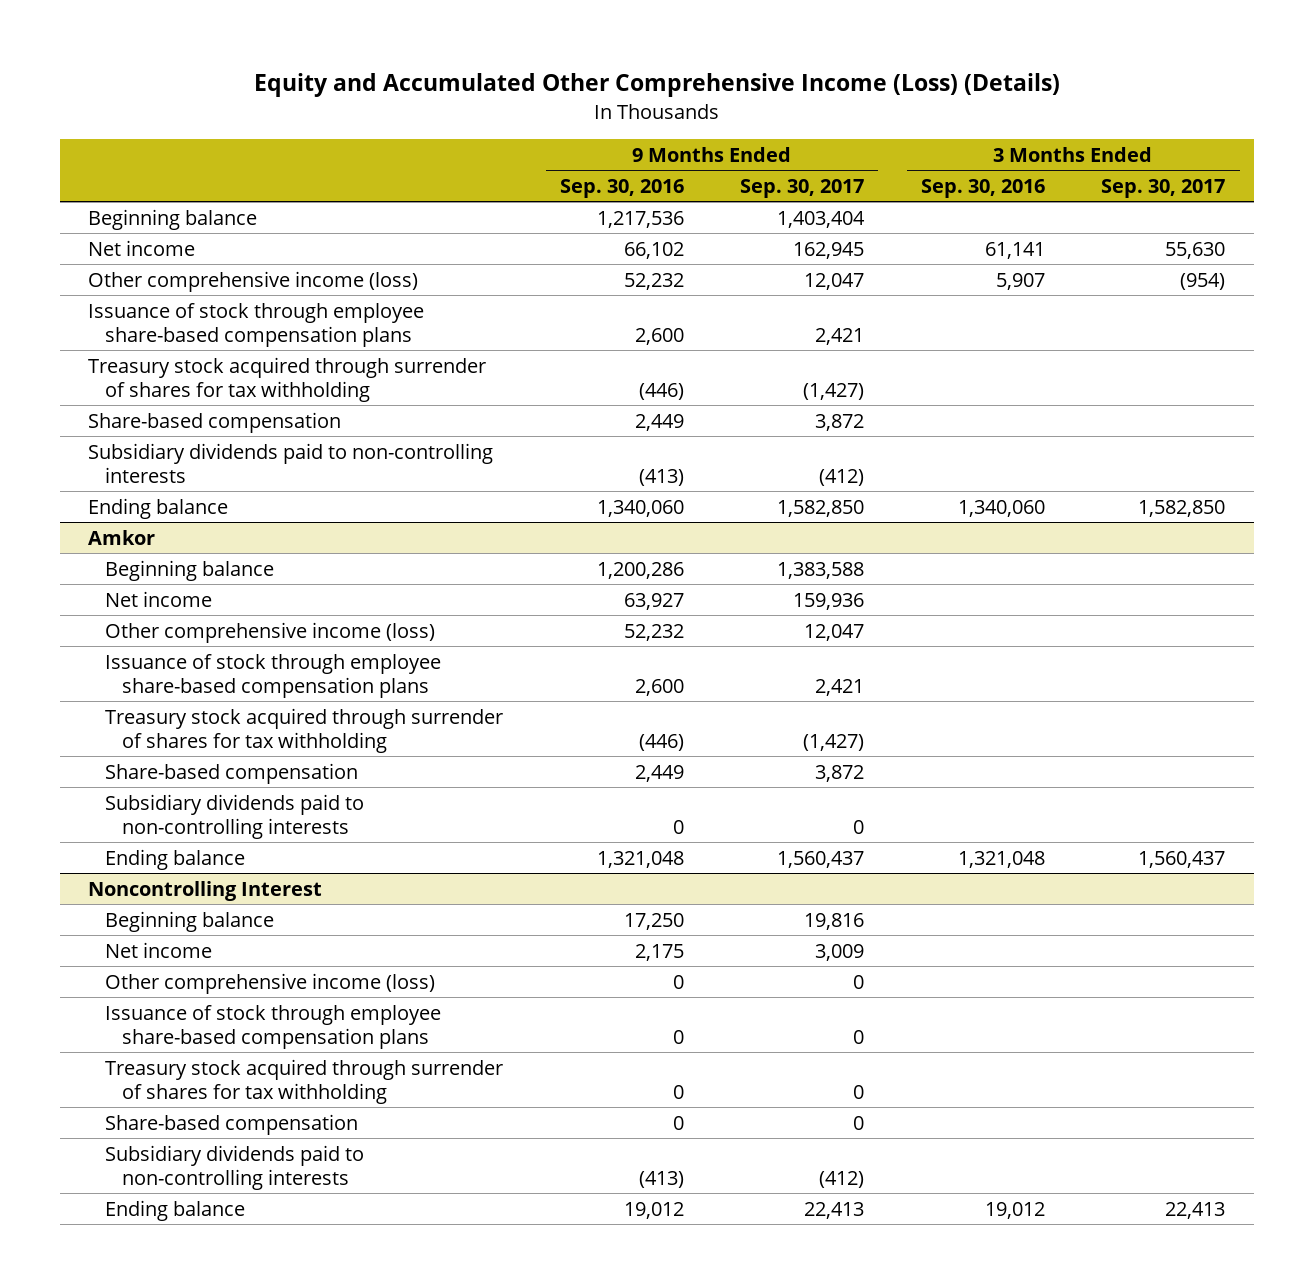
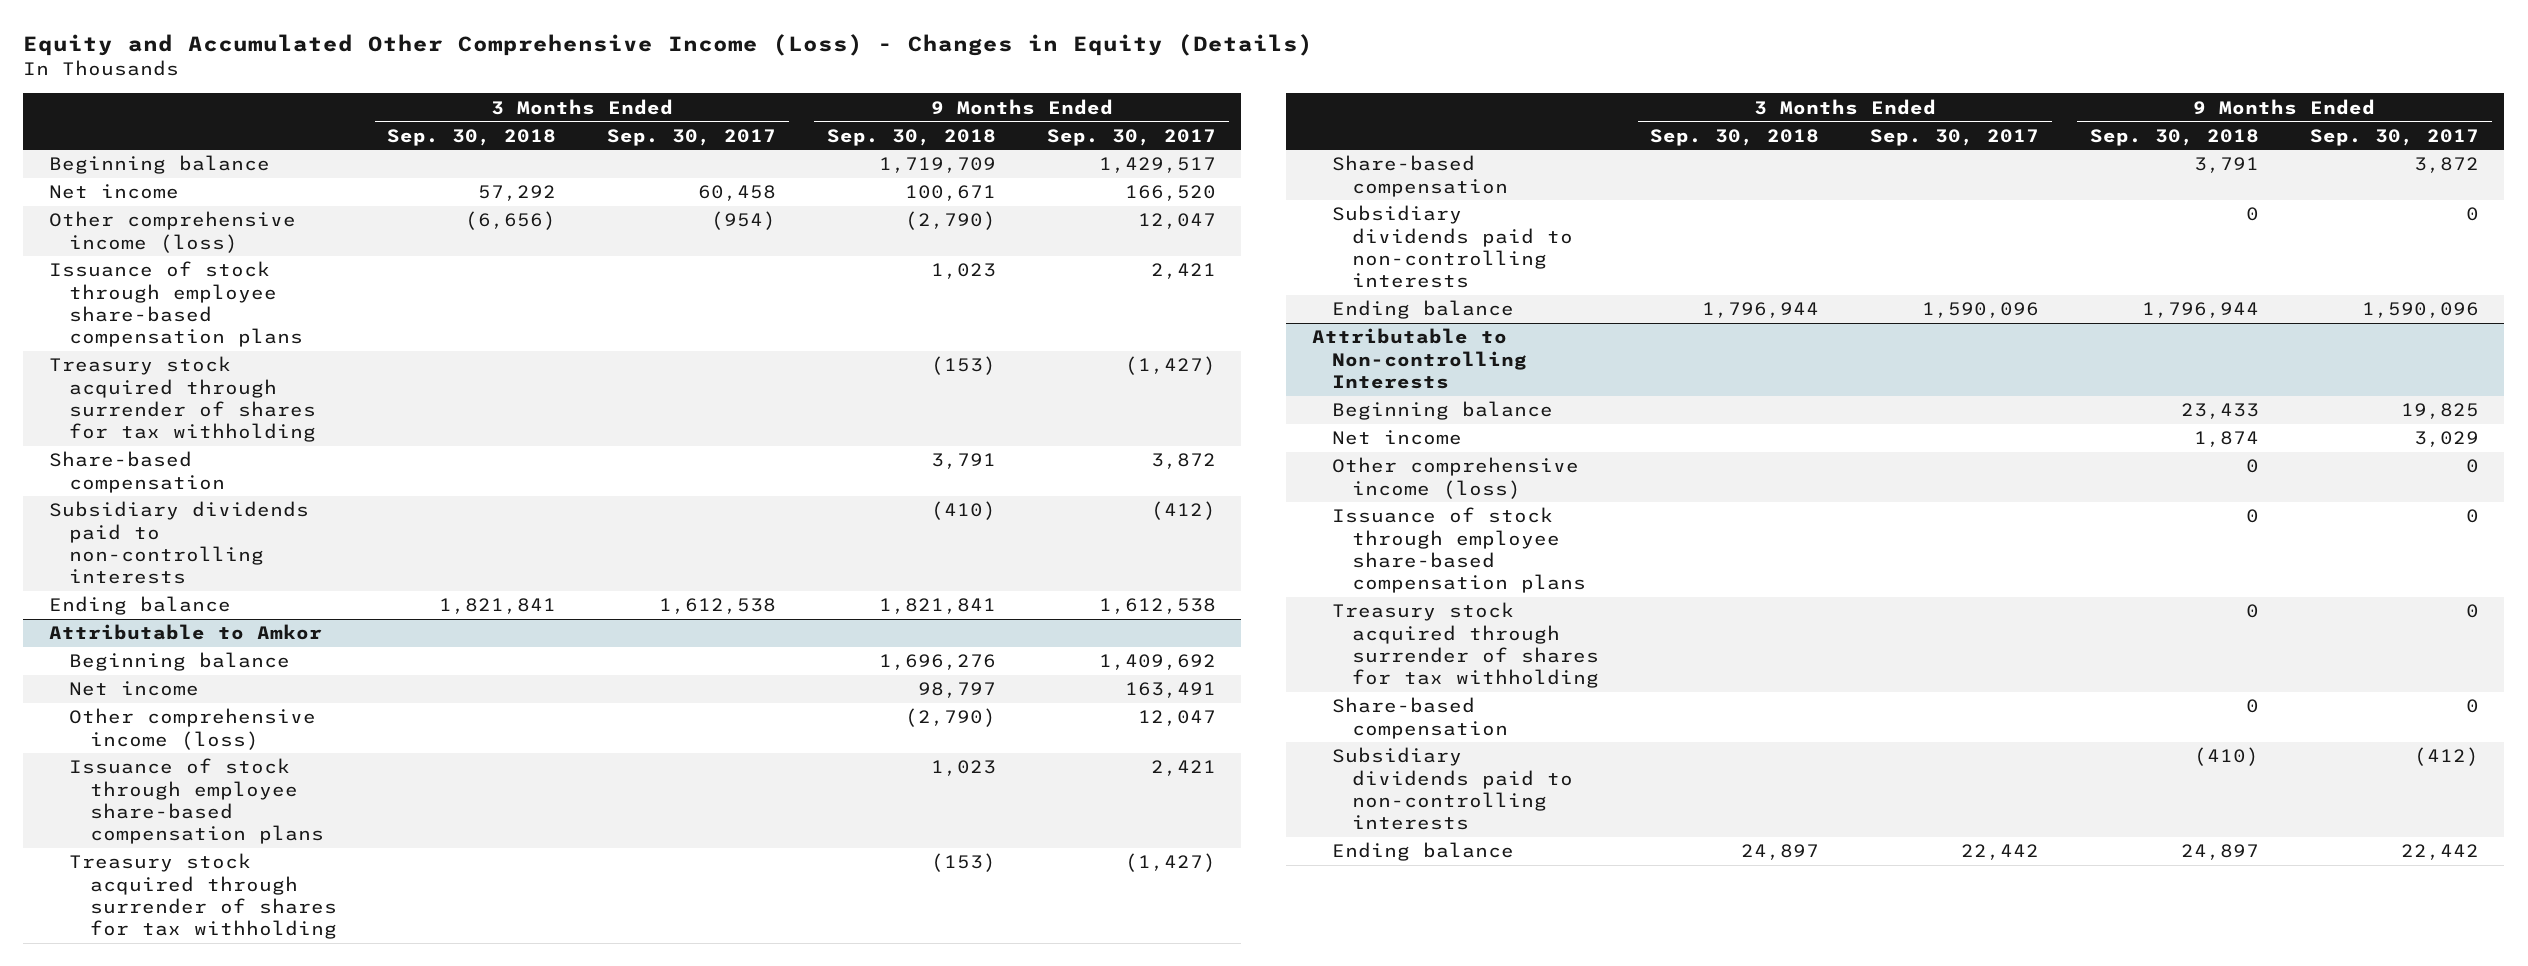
[253,73,1060,98] Equity and Accumulated Other Comprehensive Income (Loss) (Details) -> [23,34,1314,57] Equity and Accumulated Other Comprehensive Income (Loss) - Changes in Equity (Details)
[559,178,684,198] Sep. 30, 2016 -> none
[920,178,1045,198] Sep. 30, 2016 -> none
none -> [387,128,557,146] Sep. 30, 2018
none -> [827,128,997,146] Sep. 30, 2018
[777,210,866,228] 1,403,404 -> [1098,157,1216,174] 1,429,517
[793,241,865,259] 162,945 -> [1124,185,1216,202] 166,520
[1165,241,1226,259] 55,630 -> [698,185,777,202] 60,458
[777,499,865,517] 1,582,850 -> [1098,598,1216,615] 1,612,538
[1138,499,1226,517] 1,582,850 -> [659,598,777,615] 1,612,538
[88,529,156,545] Amkor -> [48,624,322,641] Attributable to Amkor
[777,561,865,579] 1,383,588 -> [1098,654,1216,671] 1,409,692
[793,592,865,610] 159,936 -> [1124,682,1216,699] 163,491
[777,850,865,868] 1,560,437 -> [2361,302,2479,319] 1,590,096
[1138,850,1226,868] 1,560,437 -> [1922,302,2040,319] 1,590,096
[88,880,323,901] Noncontrolling Interest -> [1311,328,1528,389] Attributable to Non-controlling Interests
[804,912,865,930] 19,816 -> [2400,403,2479,420] 19,825
[815,943,865,961] 3,009 -> [2413,431,2479,448] 3,029
[804,1201,865,1219] 22,413 -> [2400,844,2479,861] 22,442
[1165,1201,1226,1219] 22,413 -> [1961,844,2040,861] 22,442

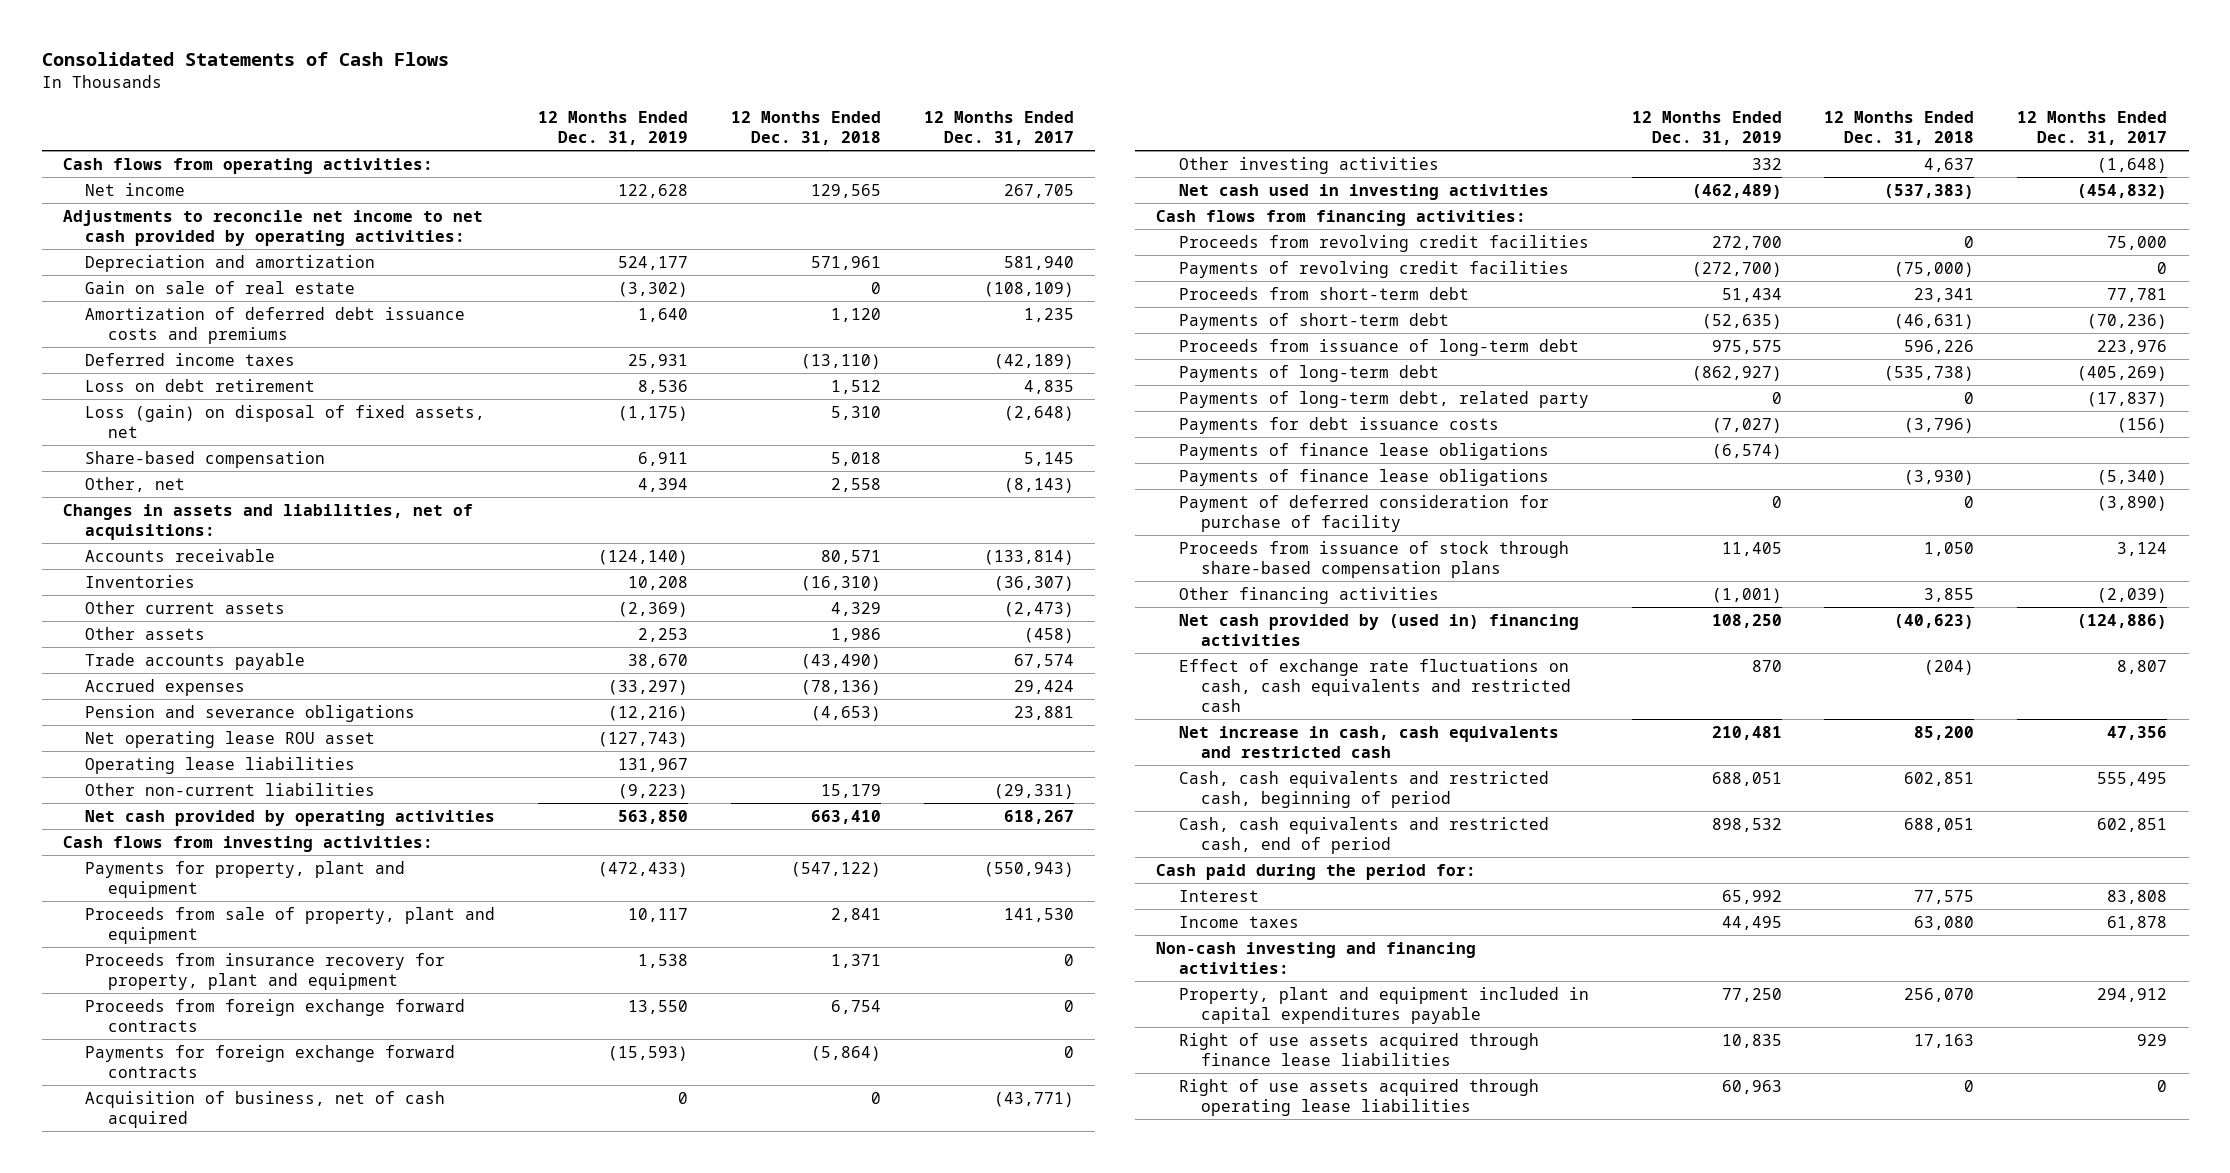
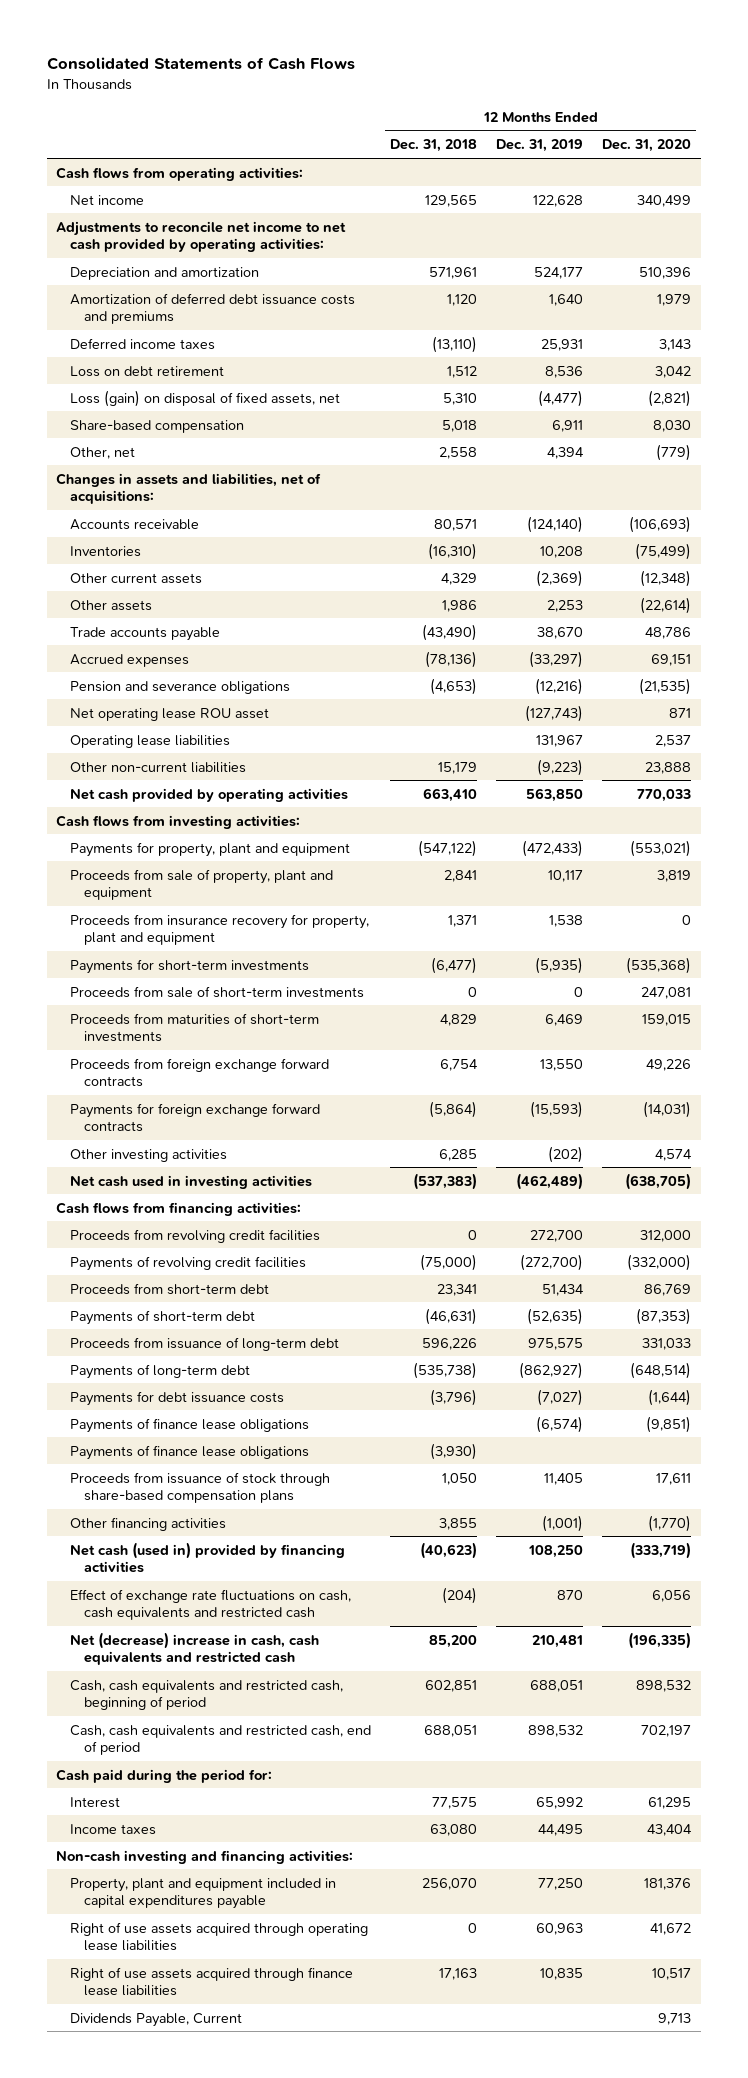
[923,110,1074,145] 12 Months Ended Dec. 31, 2017 -> none
none -> [602,139,692,153] Dec. 31, 2020
[85,280,356,294] Gain on sale of real estate -> none
[618,405,689,421] (1,175) -> [538,389,584,407] (4,477)
none -> [70,958,310,974] Payments for short-term investments
none -> [70,985,365,998] Proceeds from sale of short-term investments
none -> [70,1012,320,1042] Proceeds from maturities of short-term investments
[85,1090,446,1128] Acquisition of business, net of cash acquired -> none
[1751,157,1782,170] 332 -> [548,1145,584,1163] (202)
[1924,157,1975,172] 4,637 -> [439,1148,478,1161] 6,285
[1178,390,1589,408] Payments of long-term debt, related party -> none
[1178,494,1549,532] Payment of deferred consideration for purchase of facility -> none
[1178,613,1579,646] Net cash provided by (used in) financing activities -> [70,1541,346,1573] Net cash (used in) provided by financing activities
[1178,725,1559,758] Net increase in cash, cash equivalents and restricted cash -> [70,1631,320,1665] Net (decrease) increase in cash, cash equivalents and restricted cash
[1178,1032,1539,1066] Right of use assets acquired through finance lease liabilities -> [70,1966,354,1996] Right of use assets acquired through finance lease liabilities
none -> [70,2012,243,2027] Dividends Payable, Current

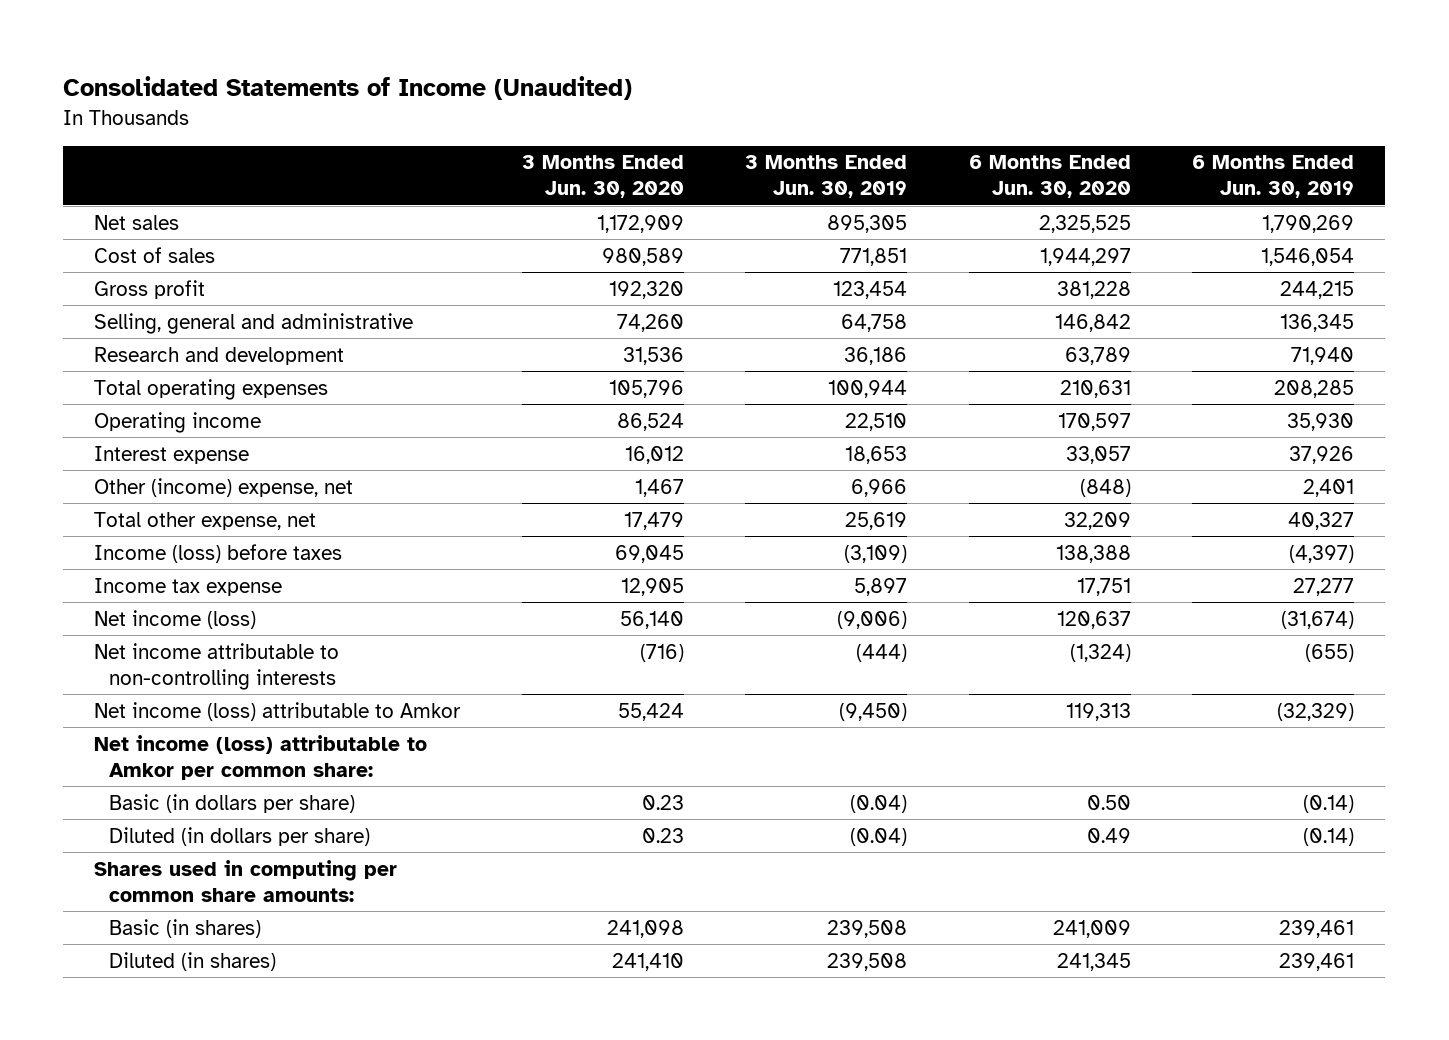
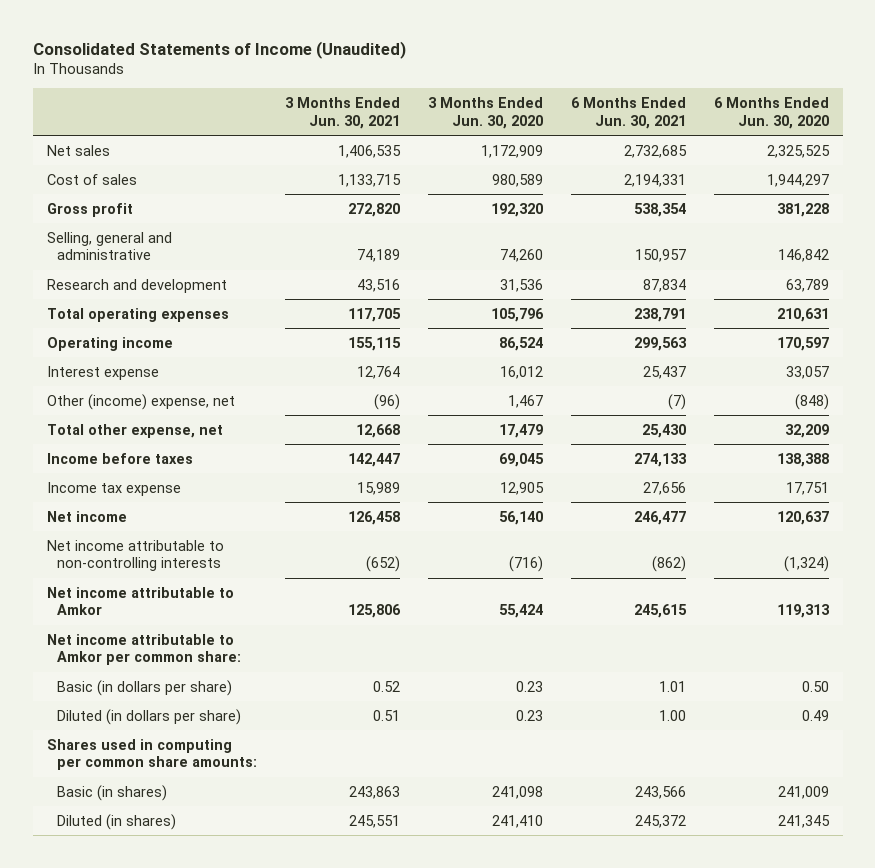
[745,155,908,199] 3 Months Ended Jun. 30, 2019 -> none
[1192,155,1355,199] 6 Months Ended Jun. 30, 2019 -> none
none -> [284,96,400,129] 3 Months Ended Jun. 30, 2021
none -> [570,96,686,129] 6 Months Ended Jun. 30, 2021
[94,543,343,563] Income (loss) before taxes -> [46,452,193,464] Income before taxes
[94,609,257,629] Net income (loss) -> [46,510,127,522] Net income
[94,701,462,721] Net income (loss) attributable to Amkor -> [46,586,234,616] Net income attributable to Amkor
[94,734,428,780] Net income (loss) attributable to Amkor per common share: -> [46,633,242,666] Net income attributable to Amkor per common share:

